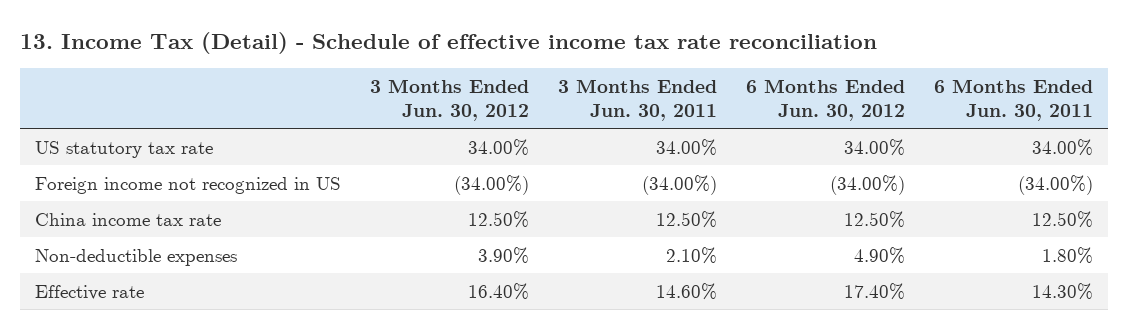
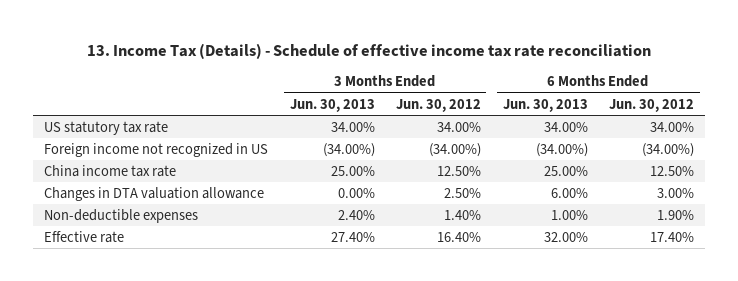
[20,32,878,55] 13. Income Tax (Detail) - Schedule of effective income tax rate reconciliation -> [87,42,652,59] 13. Income Tax (Details) - Schedule of effective income tax rate reconciliation
[557,78,717,121] 3 Months Ended Jun. 30, 2011 -> none
[934,78,1094,121] 6 Months Ended Jun. 30, 2011 -> none
none -> [289,98,375,112] Jun. 30, 2013
none -> [502,98,588,112] Jun. 30, 2013
none -> [43,187,264,202] Changes in DTA valuation allowance
[477,246,529,264] 3.90% -> [444,210,482,221] 1.40%
[854,246,906,264] 4.90% -> [657,210,695,221] 1.90%

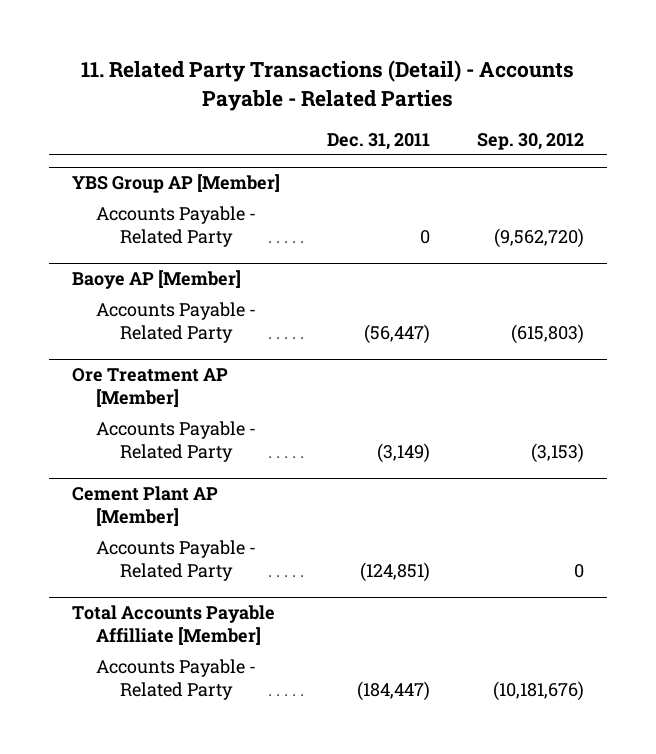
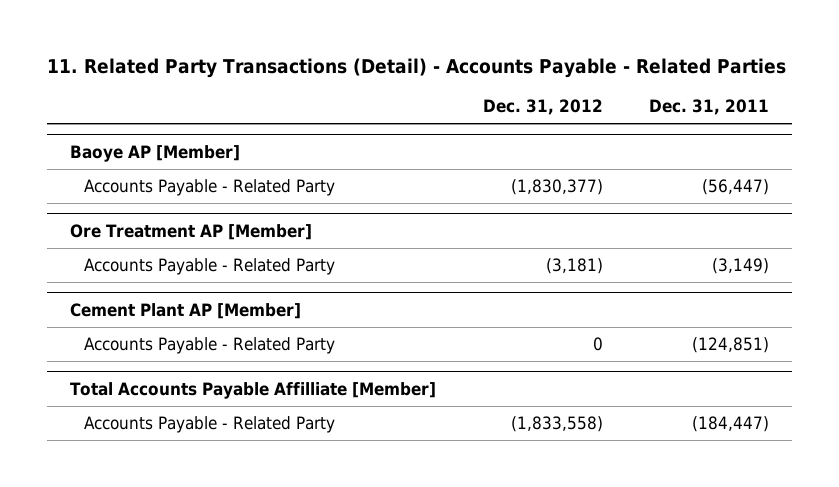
[476,132,584,150] Sep. 30, 2012 -> none
none -> [482,99,603,116] Dec. 31, 2012
[72,174,281,194] YBS Group AP [Member] -> none
[96,205,257,247] Accounts Payable - Related Party -> none

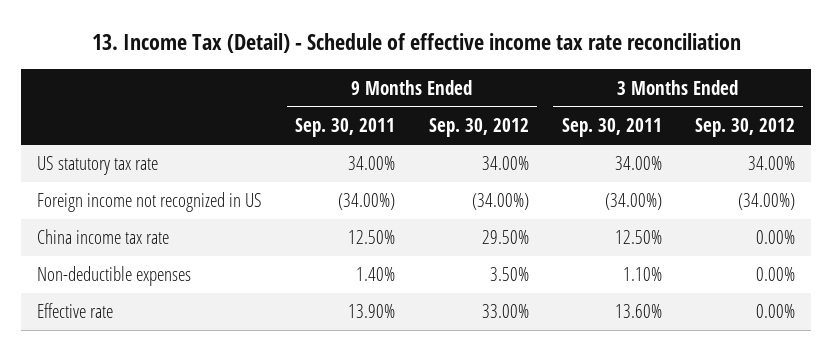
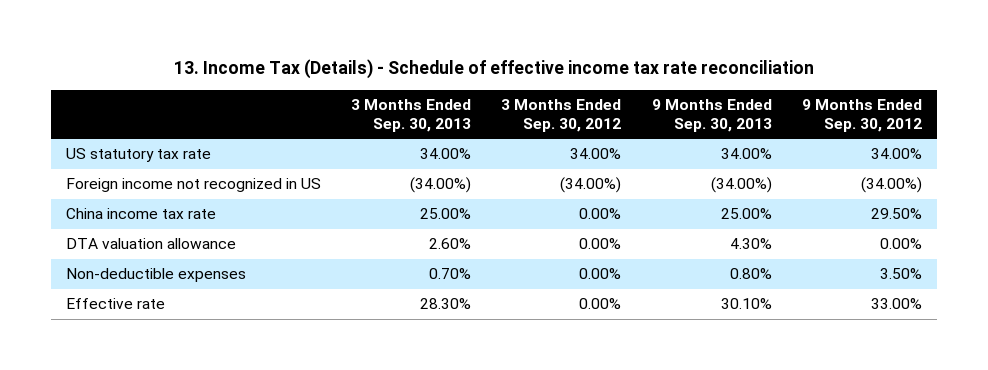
[92,33,742,54] 13. Income Tax (Detail) - Schedule of effective income tax rate reconciliation -> [173,59,814,80] 13. Income Tax (Details) - Schedule of effective income tax rate reconciliation
[295,118,396,138] Sep. 30, 2011 -> none
[561,118,662,138] Sep. 30, 2011 -> none
none -> [351,98,472,132] 3 Months Ended Sep. 30, 2013
none -> [651,98,772,132] 9 Months Ended Sep. 30, 2013
none -> [65,238,236,250] DTA valuation allowance

